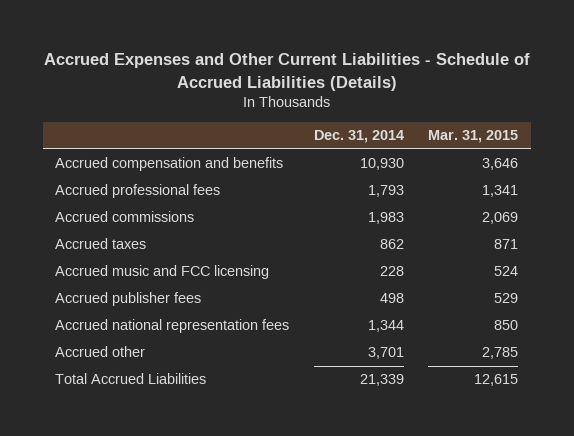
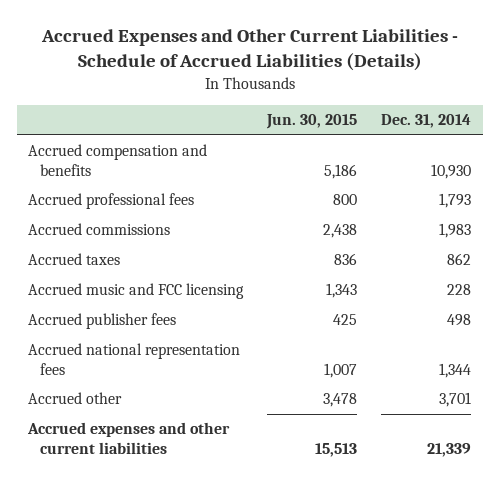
[428,130,519,144] Mar. 31, 2015 -> none
none -> [266,114,358,130] Jun. 30, 2015
[55,373,207,385] Total Accrued Liabilities -> [27,422,231,454] Accrued expenses and other current liabilities

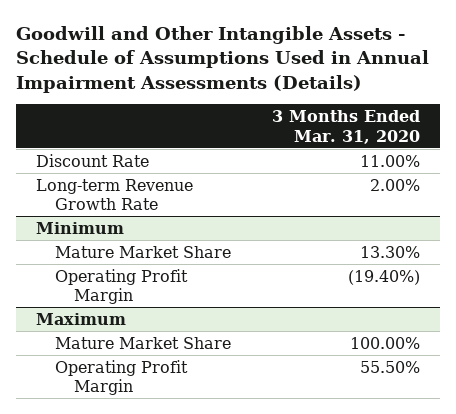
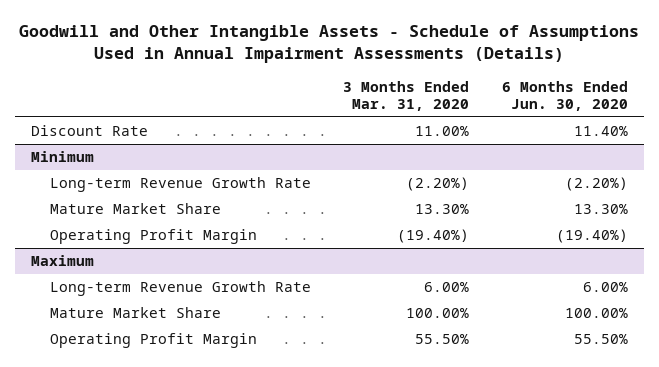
none -> [501,80,628,112] 6 Months Ended Jun. 30, 2020
[35,178,193,211] Long-term Revenue Growth Rate -> none
none -> [50,177,312,193] Long-term Revenue Growth Rate
none -> [50,281,312,297] Long-term Revenue Growth Rate

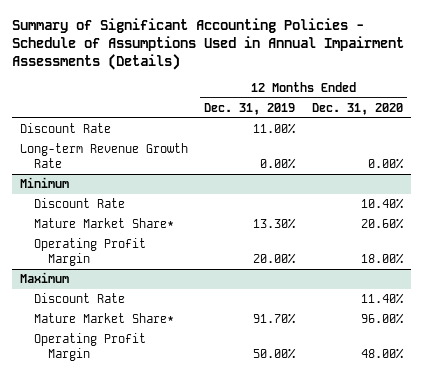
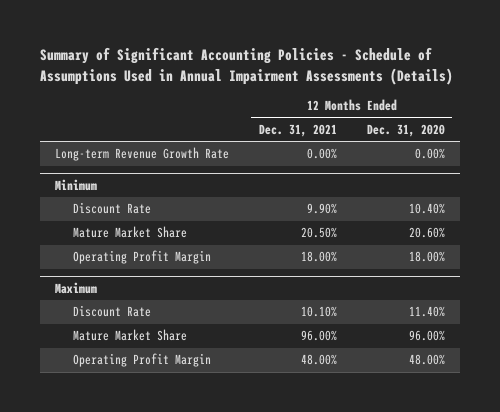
[204,102,296,115] Dec. 31, 2019 -> none
none -> [258,123,337,137] Dec. 31, 2021
[19,123,111,134] Discount Rate -> none
[33,218,174,229] Mature Market Share* -> [72,226,187,239] Mature Market Share
[33,313,174,324] Mature Market Share* -> [72,329,187,342] Mature Market Share

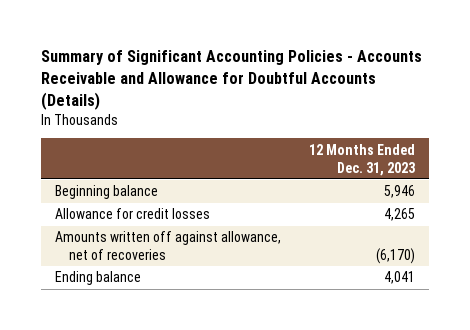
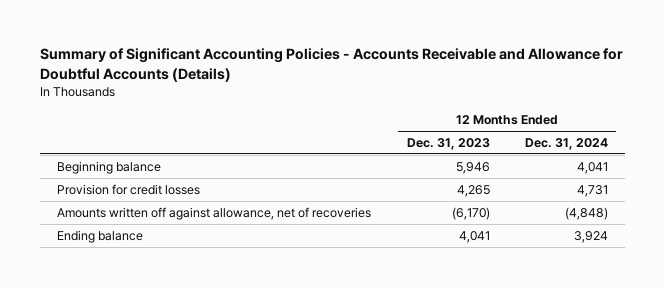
none -> [524,137,608,150] Dec. 31, 2024
[54,208,210,220] Allowance for credit losses -> [57,183,201,195] Provision for credit losses

